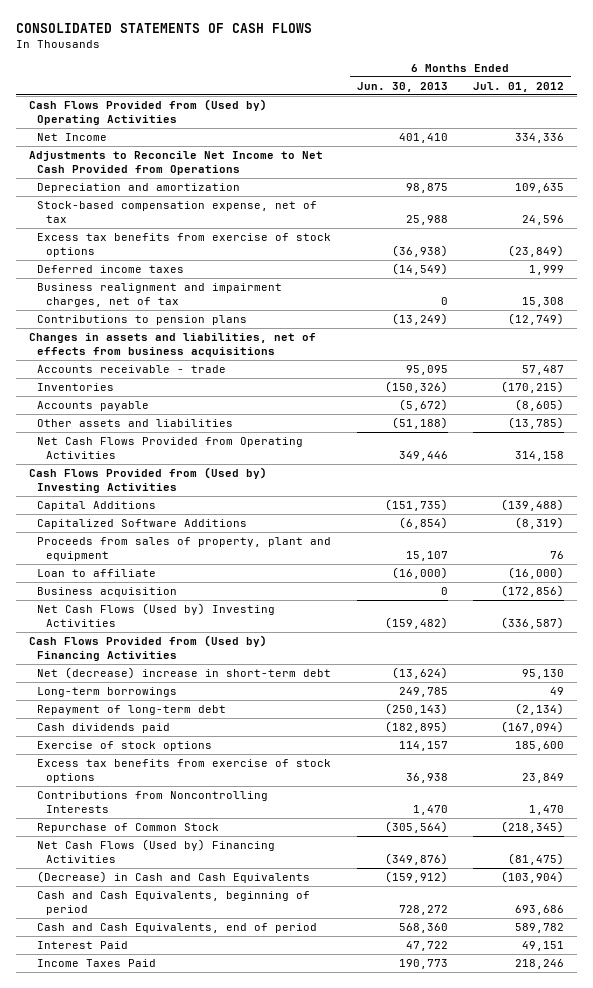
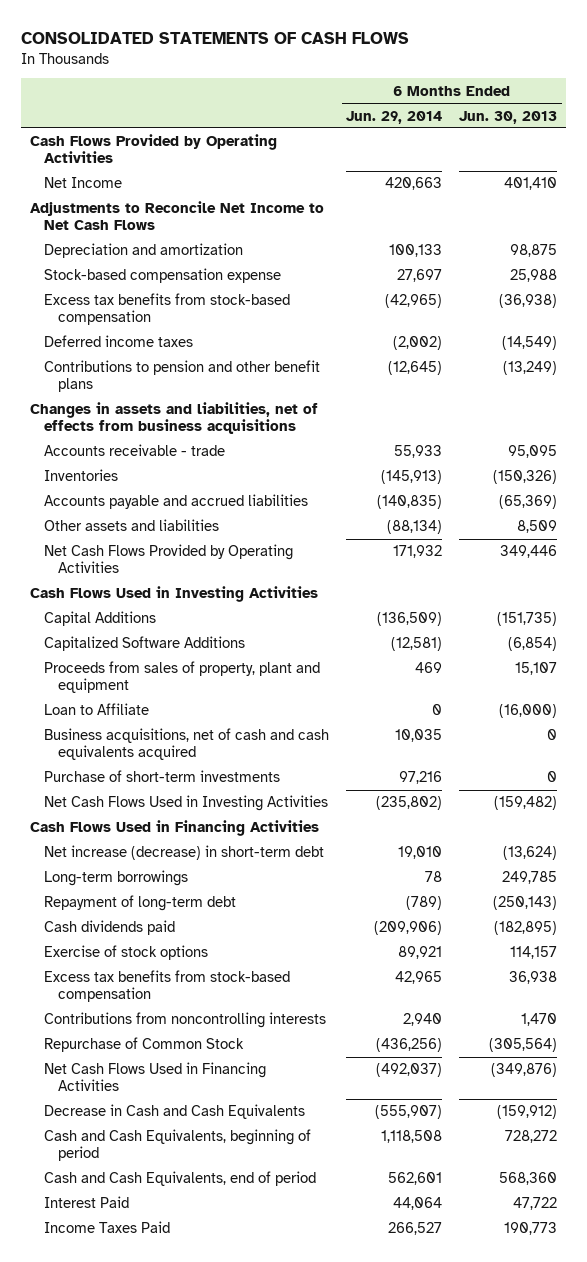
[473,81,565,92] Jul. 01, 2012 -> none
none -> [346,110,443,124] Jun. 29, 2014
[28,98,267,125] Cash Flows Provided from (Used by) Operating Activities -> [29,134,277,164] Cash Flows Provided by Operating Activities
[28,150,323,175] Adjustments to Reconcile Net Income to Net Cash Provided from Operations -> [29,201,324,231] Adjustments to Reconcile Net Income to Net Cash Flows
[37,200,318,223] Stock-based compensation expense, net of tax -> [43,268,281,284] Stock-based compensation expense
[37,232,332,257] Excess tax benefits from exercise of stock options -> [43,293,290,326] Excess tax benefits from stock-based compensation
[37,282,283,307] Business realignment and impairment charges, net of tax -> none
[37,314,248,325] Contributions to pension plans -> [43,360,320,393] Contributions to pension and other benefit plans
[37,400,150,411] Accounts payable -> none
none -> [43,494,308,510] Accounts payable and accrued liabilities
[391,416,448,429] (51,188) -> [517,520,558,534] 8,509
[37,436,304,459] Net Cash Flows Provided from Operating Activities -> [43,544,293,574] Net Cash Flows Provided by Operating Activities
[28,466,267,493] Cash Flows Provided from (Used by) Investing Activities -> [29,586,318,603] Cash Flows Used in Investing Activities
[37,586,178,597] Business acquisition -> none
[37,568,157,577] Loan to affiliate -> [43,703,149,716] Loan to Affiliate
none -> [43,728,329,761] Business acquisitions, net of cash and cash equivalents acquired
none -> [43,770,280,783] Purchase of short-term investments
[37,602,276,627] Net Cash Flows (Used by) Investing Activities -> [43,795,328,812] Net Cash Flows Used in Investing Activities
[28,634,267,661] Cash Flows Provided from (Used by) Financing Activities -> [29,820,319,837] Cash Flows Used in Financing Activities
[37,666,332,679] Net (decrease) increase in short-term debt -> [43,845,324,861] Net increase (decrease) in short-term debt
[37,758,332,783] Excess tax benefits from exercise of stock options -> [43,970,290,1003] Excess tax benefits from stock-based compensation
[37,790,269,813] Contributions from Noncontrolling Interests -> [43,1012,326,1029] Contributions from noncontrolling interests
[37,838,276,863] Net Cash Flows (Used by) Financing Activities -> [43,1062,266,1092] Net Cash Flows Used in Financing Activities
[37,870,311,883] (Decrease) in Cash and Cash Equivalents -> [43,1104,305,1120] Decrease in Cash and Cash Equivalents

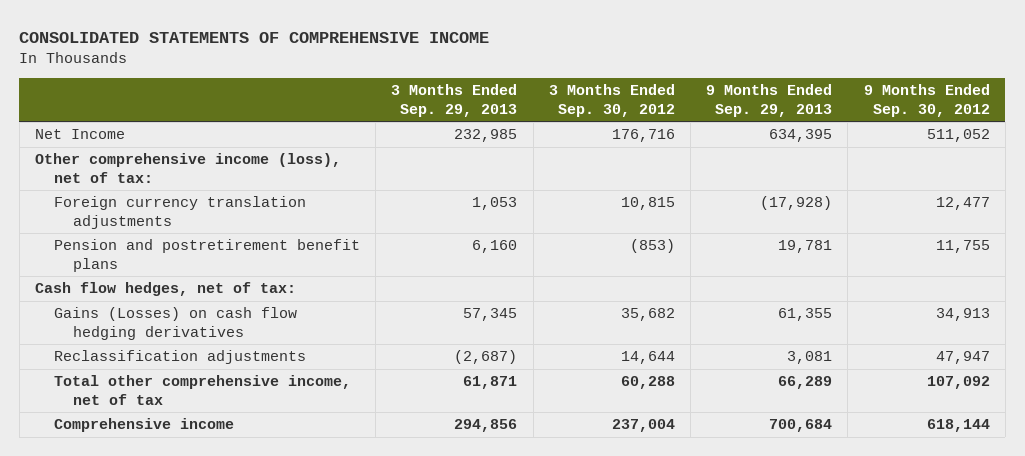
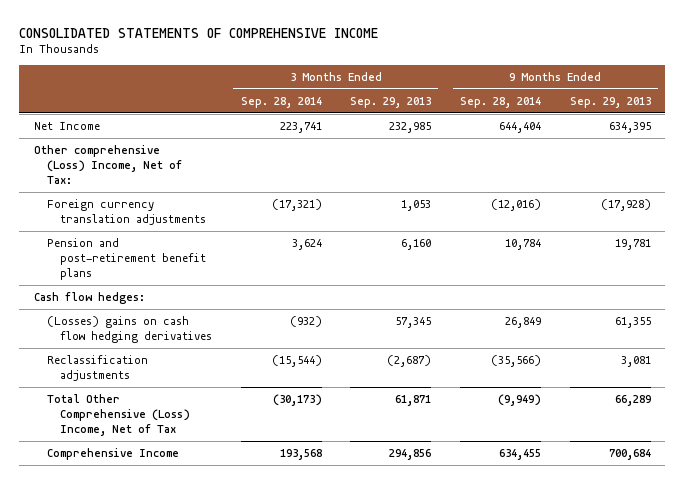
[548,83,675,117] 3 Months Ended Sep. 30, 2012 -> none
[863,83,990,117] 9 Months Ended Sep. 30, 2012 -> none
none -> [240,96,322,108] Sep. 28, 2014
none -> [459,96,541,108] Sep. 28, 2014
[34,153,341,184] Other comprehensive income (loss), net of tax: -> [33,144,182,184] Other comprehensive (Loss) Income, Net of Tax:
[53,239,360,273] Pension and postretirement benefit plans -> [46,237,206,280] Pension and post-retirement benefit plans
[34,282,296,297] Cash flow hedges, net of tax: -> [33,291,145,304] Cash flow hedges:
[53,307,297,341] Gains (Losses) on cash flow hedging derivatives -> [46,315,212,343] (Losses) gains on cash flow hedging derivatives
[53,375,351,406] Total other comprehensive income, net of tax -> [46,393,190,436] Total Other Comprehensive (Loss) Income, Net of Tax
[53,418,234,433] Comprehensive income -> [46,447,179,460] Comprehensive Income

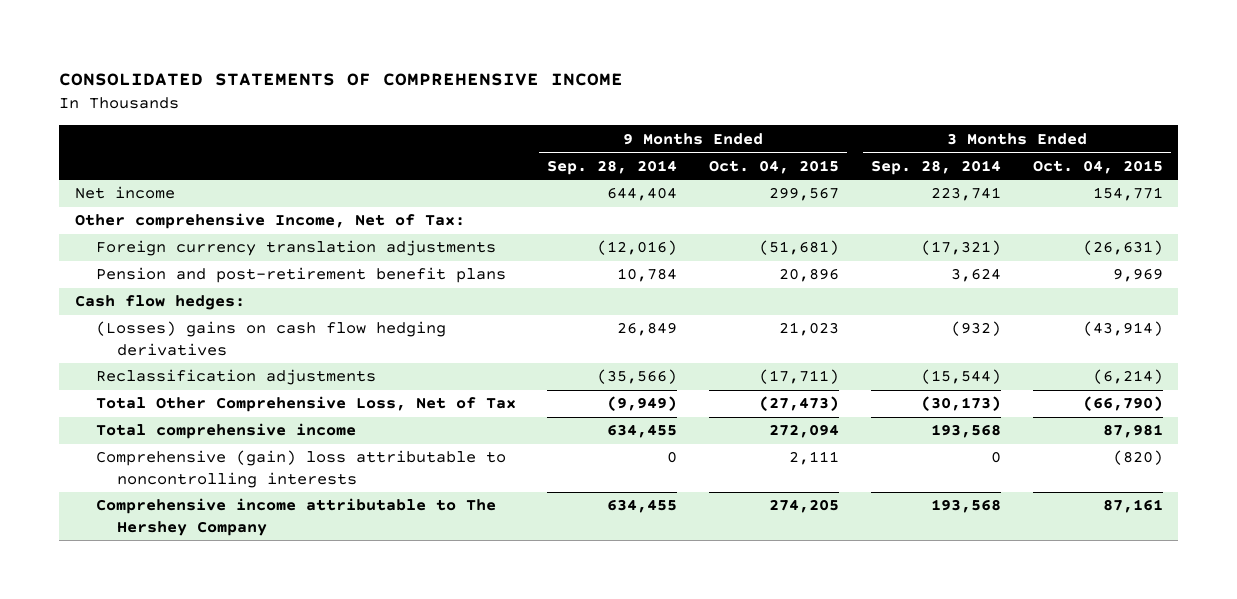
[350,96,432,108] Sep. 29, 2013 -> none
[569,96,651,108] Sep. 29, 2013 -> none
none -> [709,159,840,174] Oct. 04, 2015
none -> [1032,159,1163,174] Oct. 04, 2015
[33,121,100,130] Net Income -> [74,186,175,200] Net income
[33,144,182,184] Other comprehensive (Loss) Income, Net of Tax: -> [74,213,465,230] Other comprehensive Income, Net of Tax:
[46,393,190,436] Total Other Comprehensive (Loss) Income, Net of Tax -> [95,396,516,413] Total Other Comprehensive Loss, Net of Tax
none -> [95,423,356,440] Total comprehensive income
none -> [95,450,506,488] Comprehensive (gain) loss attributable to noncontrolling interests
[46,447,179,460] Comprehensive Income -> [95,498,496,536] Comprehensive income attributable to The Hershey Company

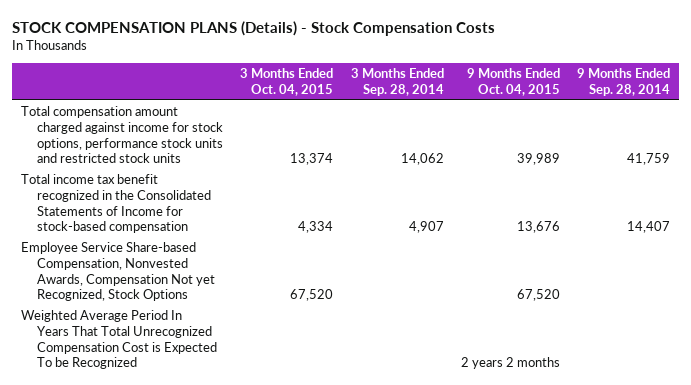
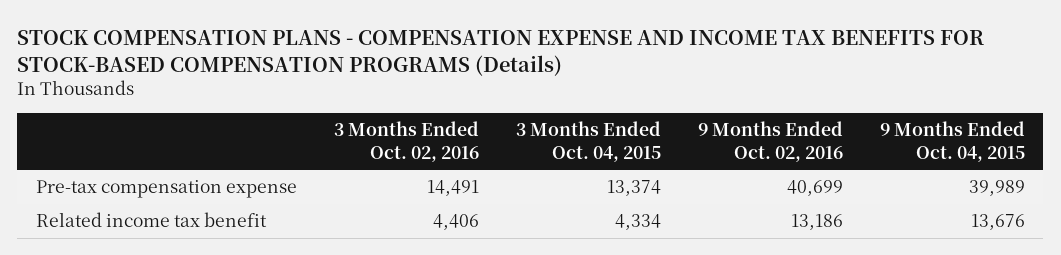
[12,20,496,36] STOCK COMPENSATION PLANS (Details) - Stock Compensation Costs -> [17,29,985,76] STOCK COMPENSATION PLANS - COMPENSATION EXPENSE AND INCOME TAX BENEFITS FOR STOCK-BASED COMPENSATION PROGRAMS (Details)
[350,68,444,97] 3 Months Ended Sep. 28, 2014 -> none
[577,68,671,97] 9 Months Ended Sep. 28, 2014 -> none
none -> [333,121,479,162] 3 Months Ended Oct. 02, 2016
none -> [697,121,843,162] 9 Months Ended Oct. 02, 2016
[20,242,216,302] Employee Service Share-based Compensation, Nonvested Awards, Compensation Not yet Recognized, Stock Options -> none
[20,310,218,370] Weighted Average Period In Years That Total Unrecognized Compensation Cost is Expected To be Recognized -> none
[20,106,224,164] Total compensation amount charged against income for stock options, performance stock units and restricted stock units -> [35,180,297,199] Pre-tax compensation expense
[20,174,212,234] Total income tax benefit recognized in the Consolidated Statements of Income for stock-based compensation -> [35,212,267,228] Related income tax benefit

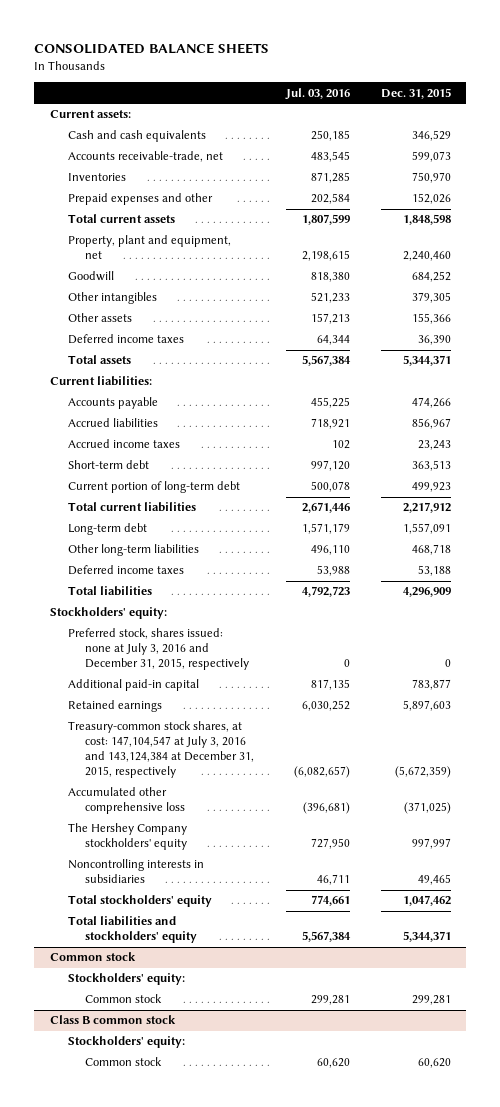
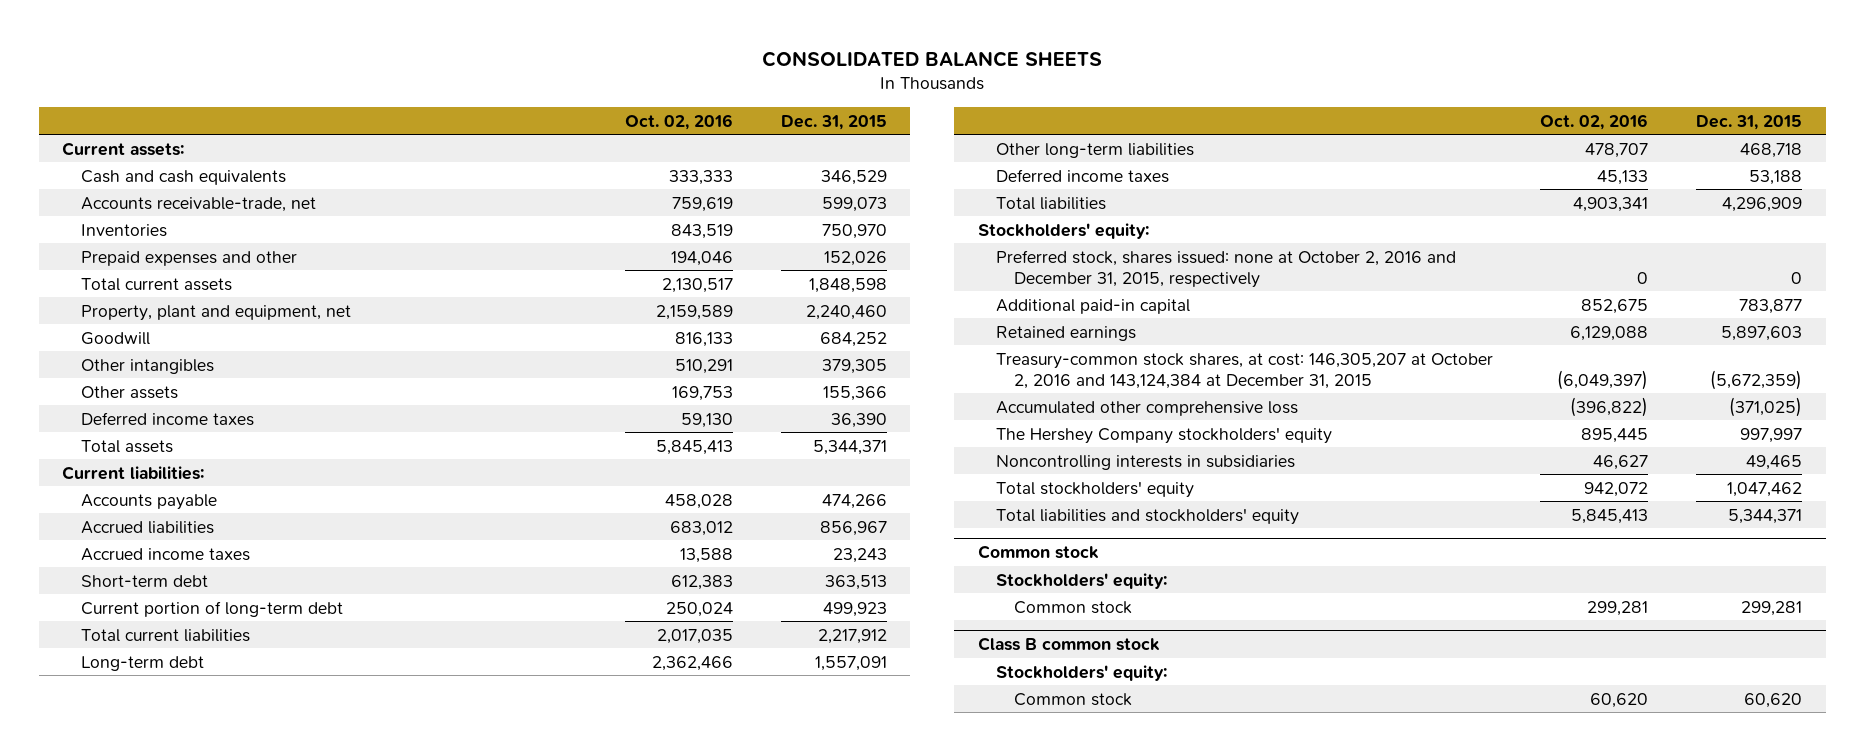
[284,87,350,100] Jul. 03, 2016 -> none
none -> [625,113,734,130] Oct. 02, 2016
[67,628,250,671] Preferred stock, shares issued: none at July 3, 2016 and December 31, 2015, respectively -> [995,249,1456,288] Preferred stock, shares issued: none at October 2, 2016 and December 31, 2015, respectively
[67,721,255,779] Treasury-common stock shares, at cost: 147,104,547 at July 3, 2016 and 143,124,384 at December 31, 2015, respectively -> [995,352,1493,389] Treasury-common stock shares, at cost: 146,305,207 at October 2, 2016 and 143,124,384 at December 31, 2015

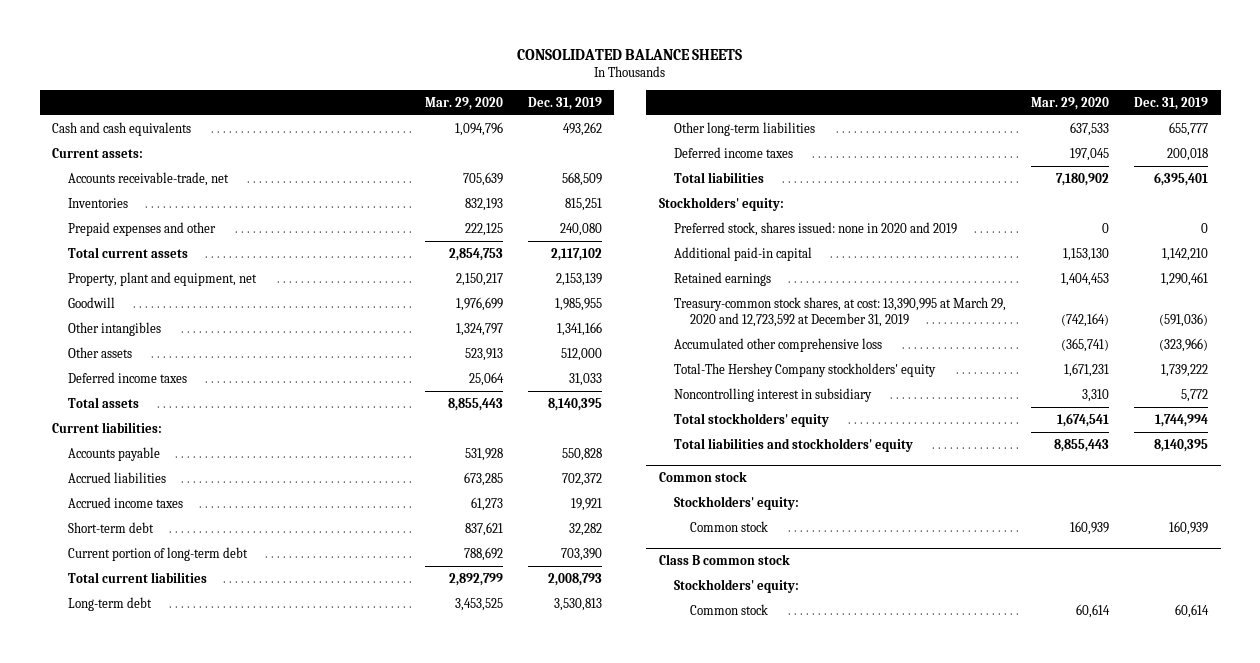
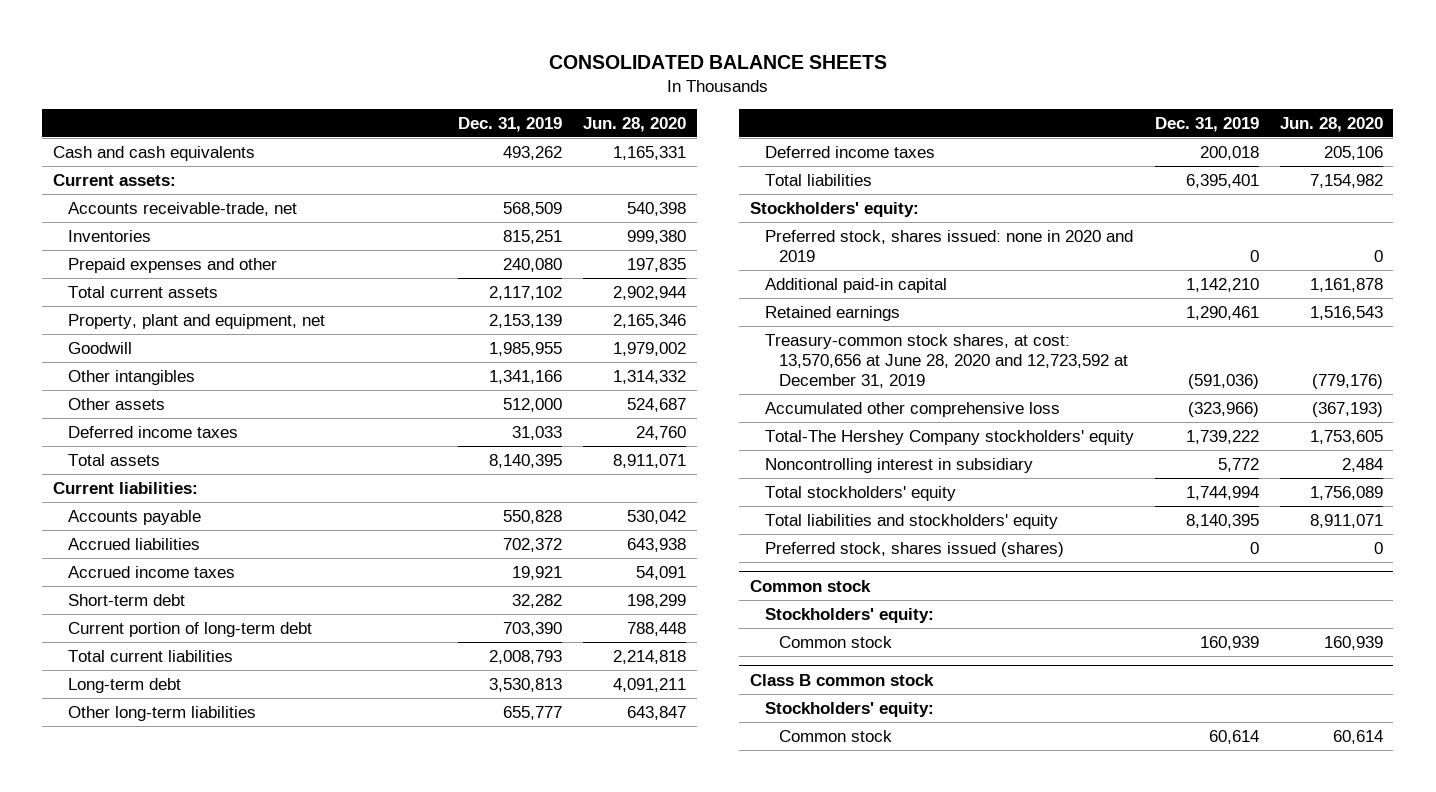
[424,96,503,110] Mar. 29, 2020 -> none
none -> [582,116,686,132] Jun. 28, 2020
[674,296,1007,328] Treasury-common stock shares, at cost: 13,390,995 at March 29, 2020 and 12,723,592 at December 31, 2019 -> [764,333,1129,388] Treasury-common stock shares, at cost: 13,570,656 at June 28, 2020 and 12,723,592 at December 31, 2019
none -> [764,541,1064,557] Preferred stock, shares issued (shares)

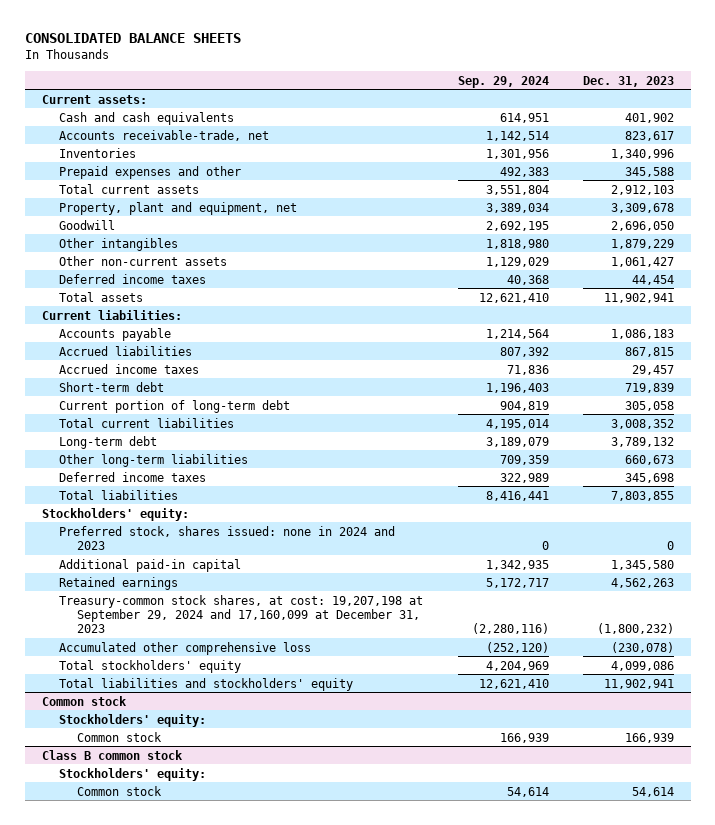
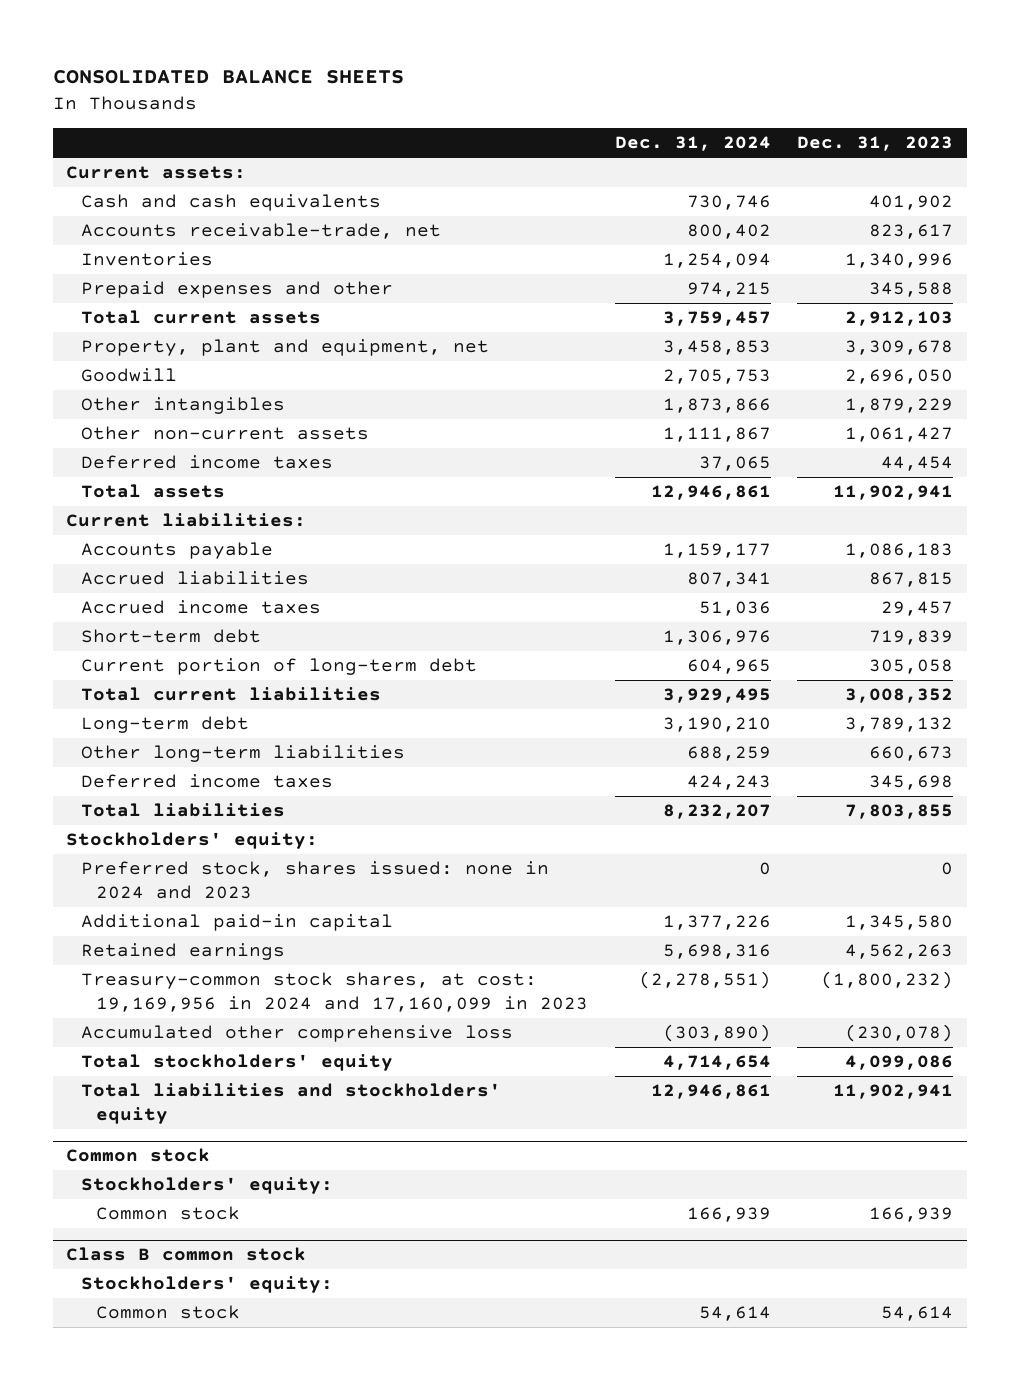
[457,75,549,88] Sep. 29, 2024 -> none
none -> [614,136,771,152] Dec. 31, 2024
[59,594,424,634] Treasury-common stock shares, at cost: 19,207,198 at September 29, 2024 and 17,160,099 at December 31, 2023 -> [81,972,589,1013] Treasury-common stock shares, at cost: 19,169,956 in 2024 and 17,160,099 in 2023

